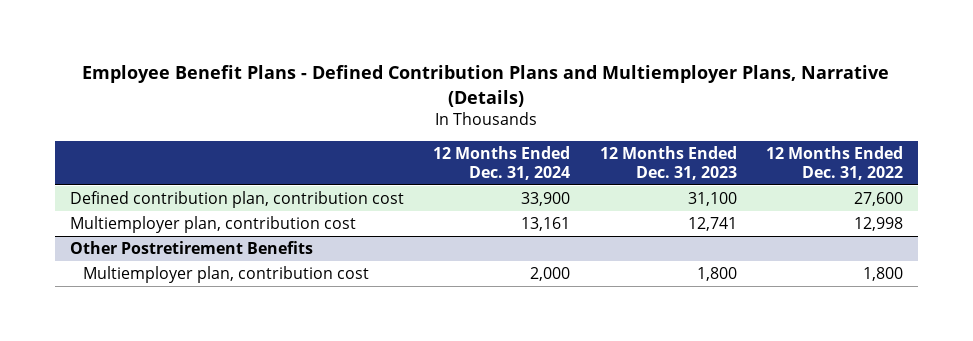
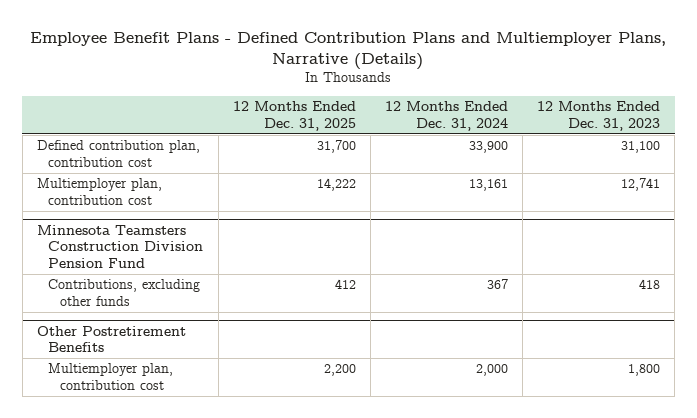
[765,145,903,180] 12 Months Ended Dec. 31, 2022 -> none
none -> [232,101,356,132] 12 Months Ended Dec. 31, 2025
none -> [36,224,204,269] Minnesota Teamsters Construction Division Pension Fund
none -> [48,279,201,307] Contributions, excluding other funds

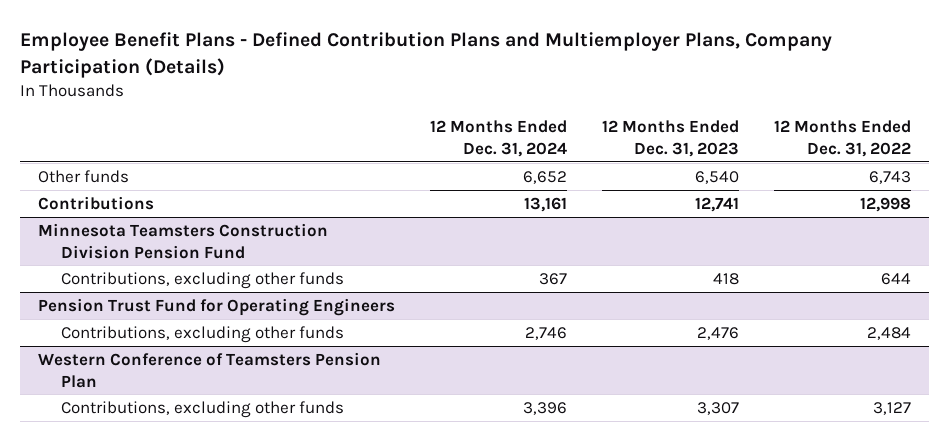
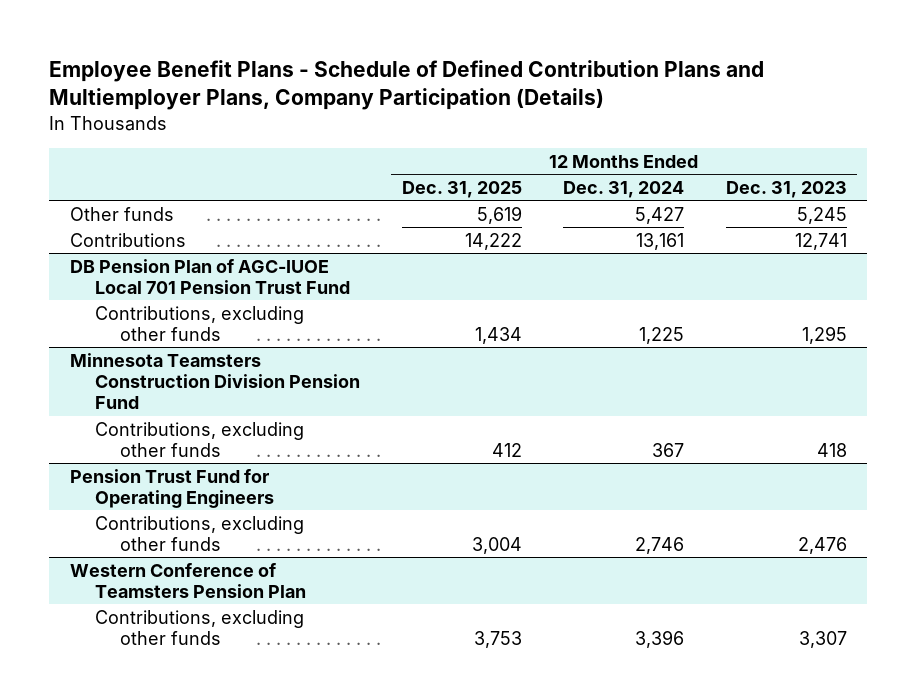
[19,32,832,78] Employee Benefit Plans - Defined Contribution Plans and Multiemployer Plans, Company Participation (Details) -> [49,60,765,111] Employee Benefit Plans - Schedule of Defined Contribution Plans and Multiemployer Plans, Company Participation (Details)
[774,119,912,157] 12 Months Ended Dec. 31, 2022 -> none
none -> [401,180,522,198] Dec. 31, 2025
[522,170,567,184] 6,652 -> [635,206,685,224] 5,427
[694,170,739,184] 6,540 -> [796,206,847,224] 5,245
none -> [69,258,351,294] DB Pension Plan of AGC-IUOE Local 701 Pension Trust Fund
none -> [95,305,305,341] Contributions, excluding other funds

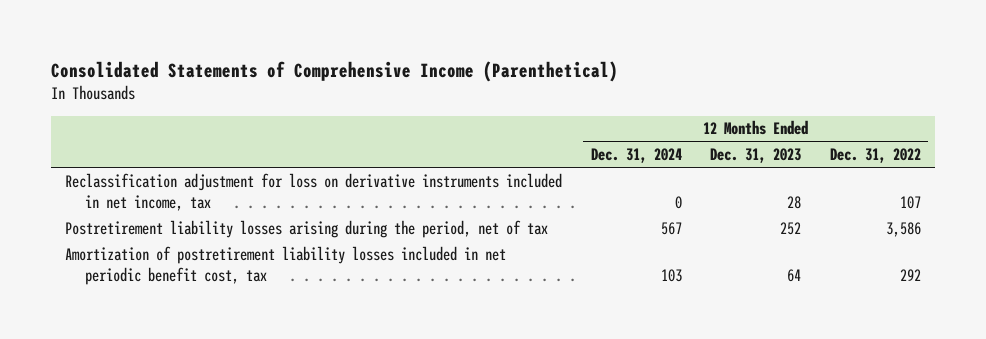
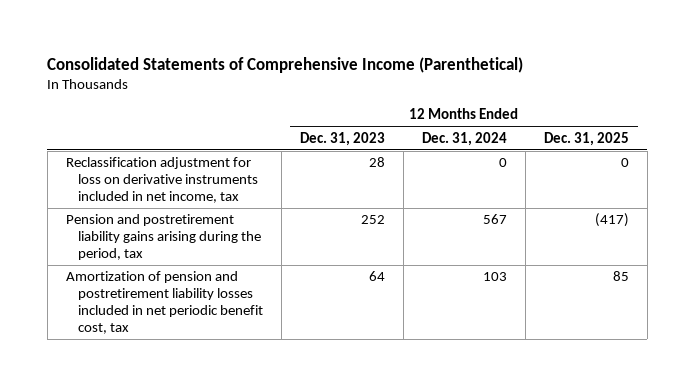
[829,148,921,164] Dec. 31, 2022 -> none
none -> [543,131,629,146] Dec. 31, 2025
[65,219,549,238] Postretirement liability losses arising during the period, net of tax -> [65,214,261,260] Pension and postretirement liability gains arising during the period, tax
[65,245,507,286] Amortization of postretirement liability losses included in net periodic benefit cost, tax -> [65,271,263,334] Amortization of pension and postretirement liability losses included in net periodic benefit cost, tax

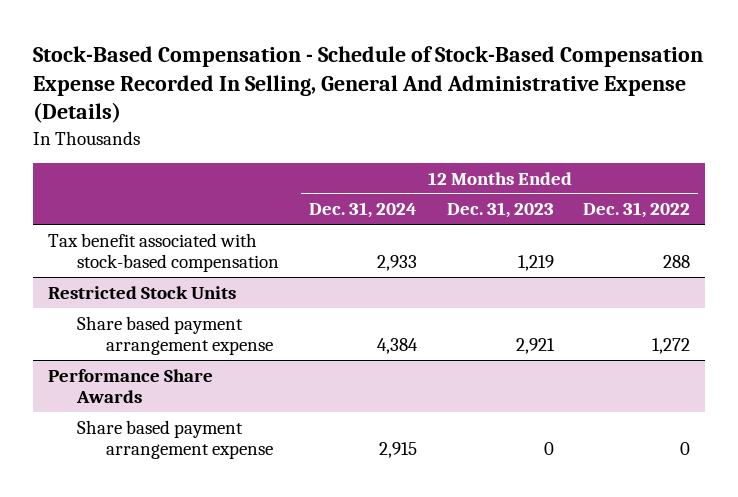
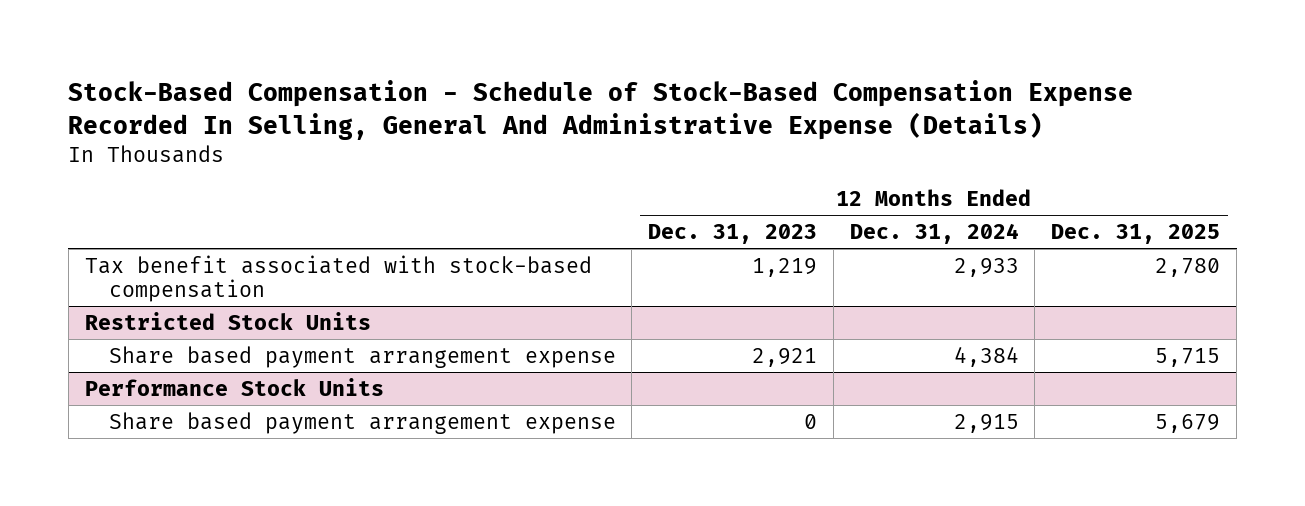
[583,202,691,219] Dec. 31, 2022 -> none
none -> [1051,224,1221,245] Dec. 31, 2025
[47,368,213,404] Performance Share Awards -> [84,377,384,396] Performance Stock Units

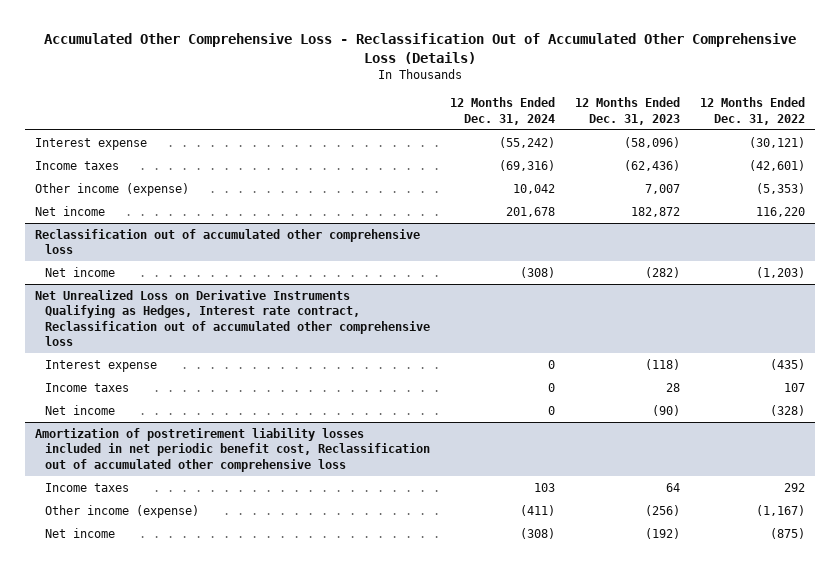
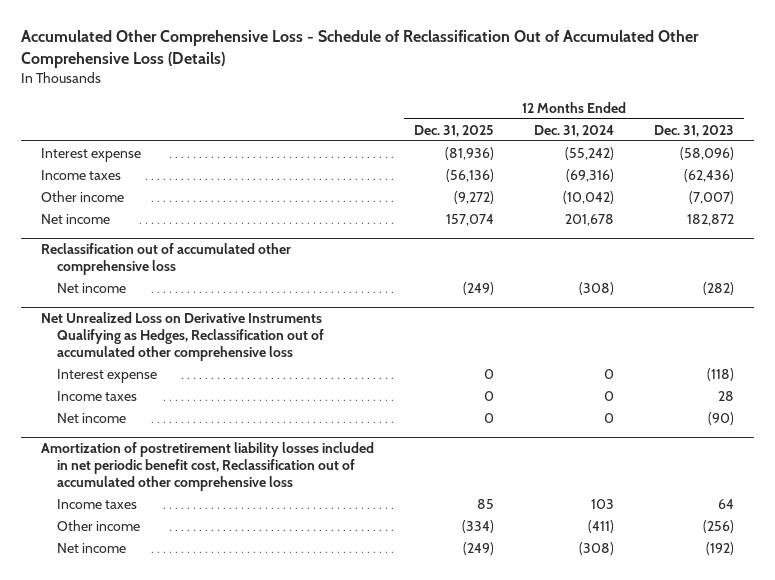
[44,32,797,64] Accumulated Other Comprehensive Loss - Reclassification Out of Accumulated Other Comprehensive Loss (Details) -> [20,30,699,68] Accumulated Other Comprehensive Loss - Schedule of Reclassification Out of Accumulated Other Comprehensive Loss (Details)
[700,97,806,125] 12 Months Ended Dec. 31, 2022 -> none
none -> [413,124,494,137] Dec. 31, 2025
[34,182,189,196] Other income (expense) -> [40,190,124,202] Other income
[513,183,556,194] 10,042 -> [562,190,614,204] (10,042)
[645,183,681,194] 7,007 -> [689,190,735,204] (7,007)
[34,289,430,347] Net Unrealized Loss on Derivative Instruments Qualifying as Hedges, Interest rate contract, Reclassification out of accumulated other comprehensive loss -> [40,312,325,362] Net Unrealized Loss on Derivative Instruments Qualifying as Hedges, Reclassification out of accumulated other comprehensive loss
[44,504,199,518] Other income (expense) -> [57,519,141,531] Other income

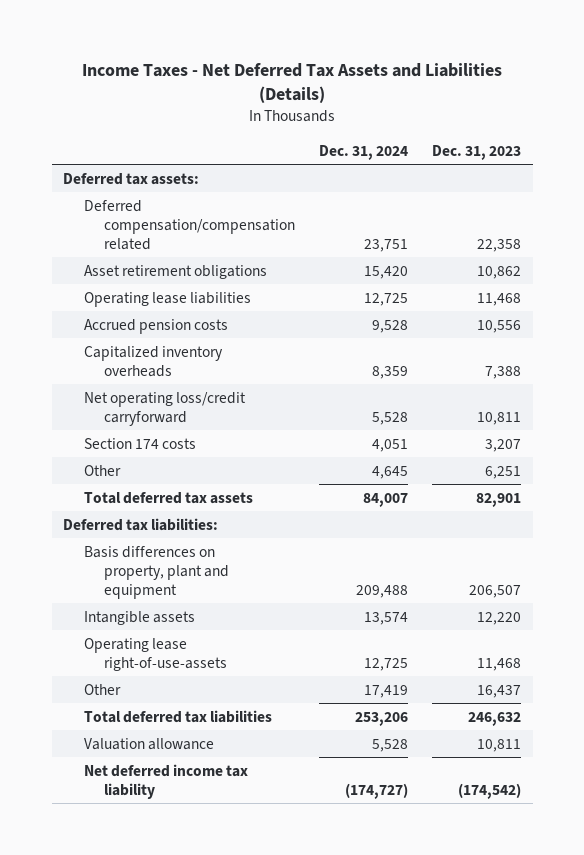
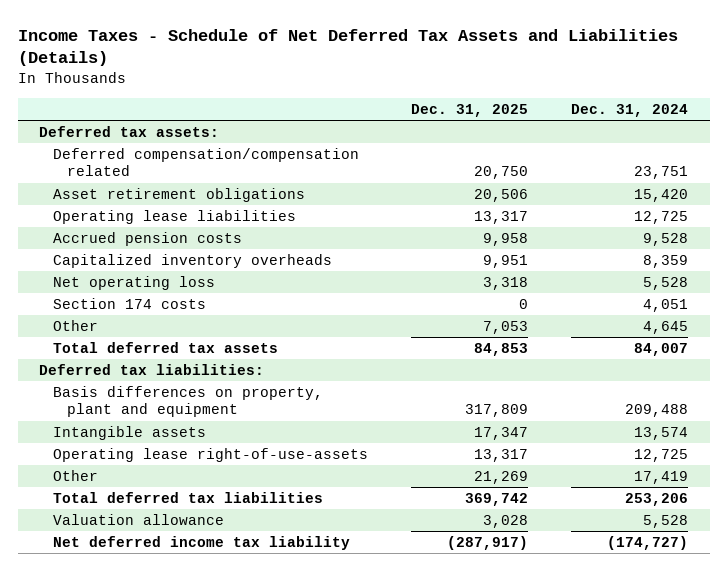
[82,62,503,104] Income Taxes - Net Deferred Tax Assets and Liabilities (Details) -> [17,28,678,67] Income Taxes - Schedule of Net Deferred Tax Assets and Liabilities (Details)
[431,144,521,160] Dec. 31, 2023 -> none
none -> [411,103,529,117] Dec. 31, 2025
[83,391,246,426] Net operating loss/credit carryforward -> [53,276,216,291] Net operating loss

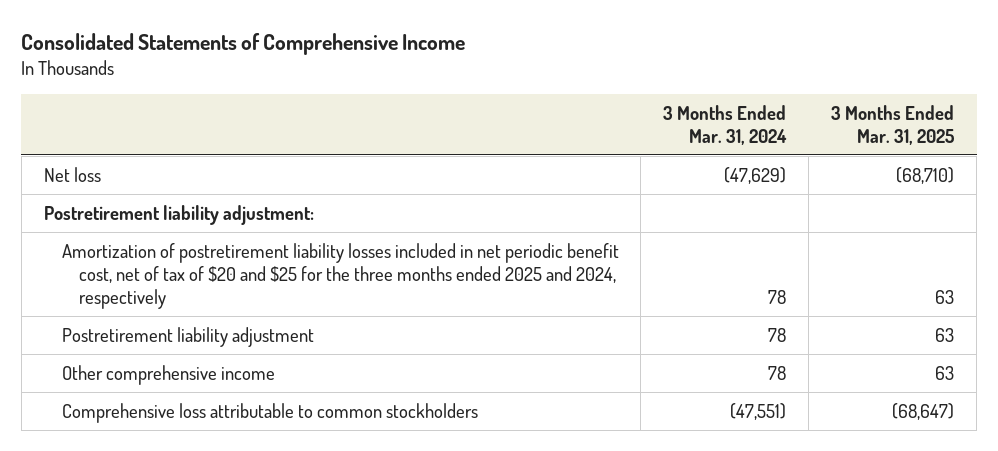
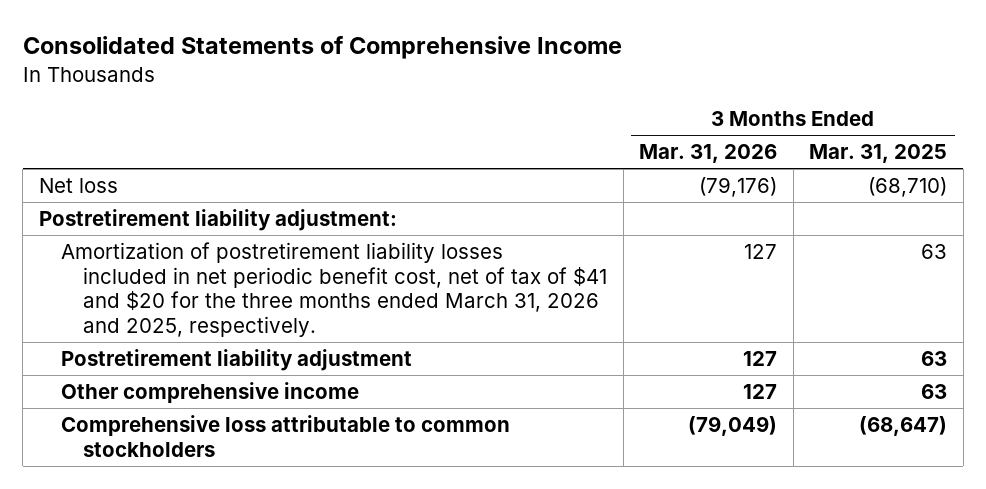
[663,104,788,145] 3 Months Ended Mar. 31, 2024 -> none
none -> [639,144,778,164] Mar. 31, 2026
[61,242,619,309] Amortization of postretirement liability losses included in net periodic benefit cost, net of tax of $20 and $25 for the three months ended 2025 and 2024, respectively -> [61,242,608,337] Amortization of postretirement liability losses included in net periodic benefit cost, net of tax of $41 and $20 for the three months ended March 31, 2026 and 2025, respectively.

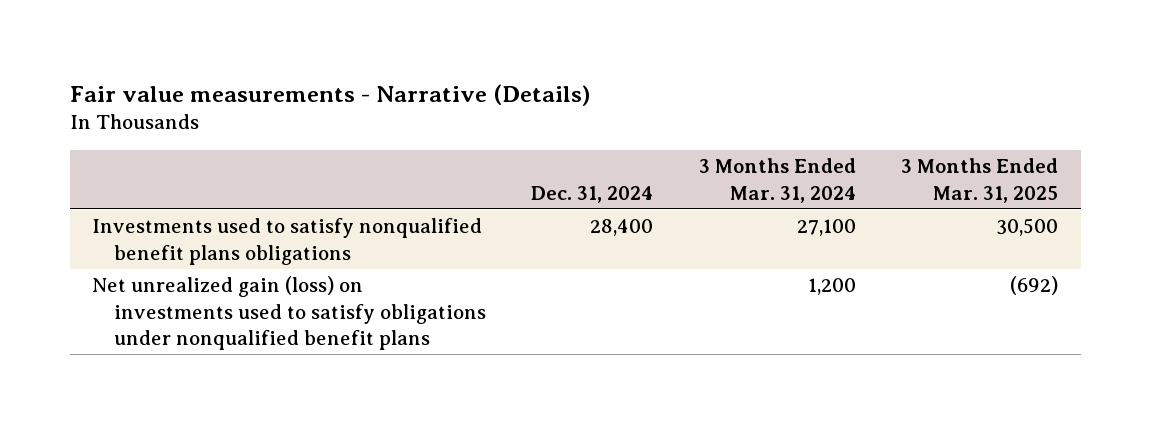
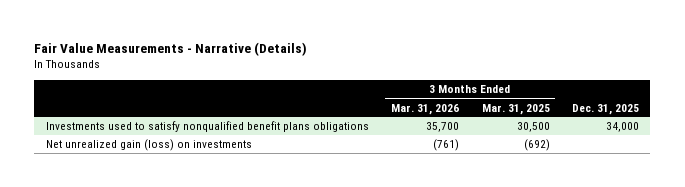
[69,83,590,106] Fair value measurements - Narrative (Details) -> [34,41,308,56] Fair Value Measurements - Narrative (Details)
[531,185,654,203] Dec. 31, 2024 -> none
[698,158,856,203] 3 Months Ended Mar. 31, 2024 -> none
none -> [391,103,460,115] Mar. 31, 2026
none -> [572,103,640,115] Dec. 31, 2025
[92,276,486,351] Net unrealized gain (loss) on investments used to satisfy obligations under nonqualified benefit plans -> [45,139,252,152] Net unrealized gain (loss) on investments

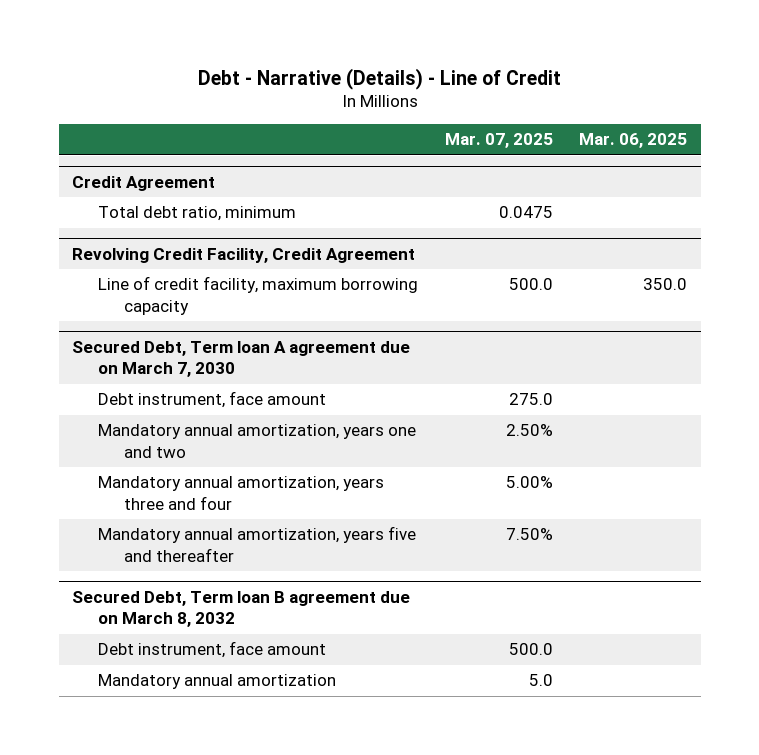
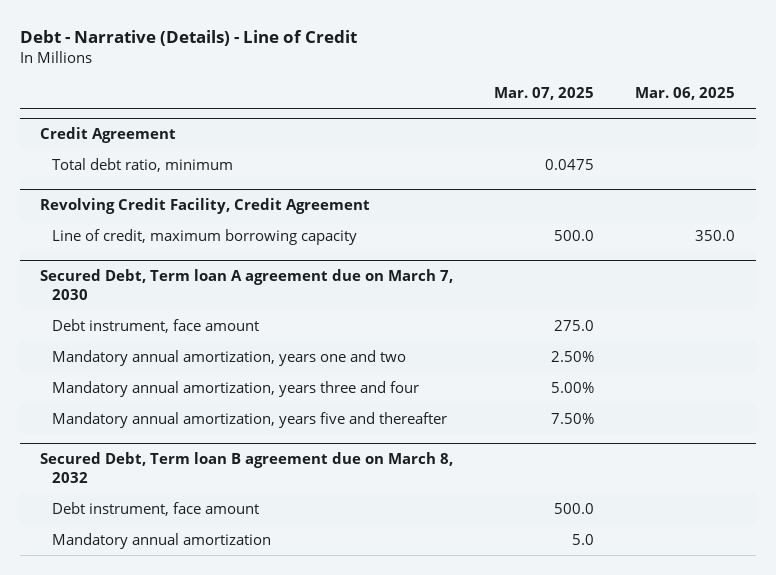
[98,276,419,315] Line of credit facility, maximum borrowing capacity -> [52,228,358,245] Line of credit, maximum borrowing capacity

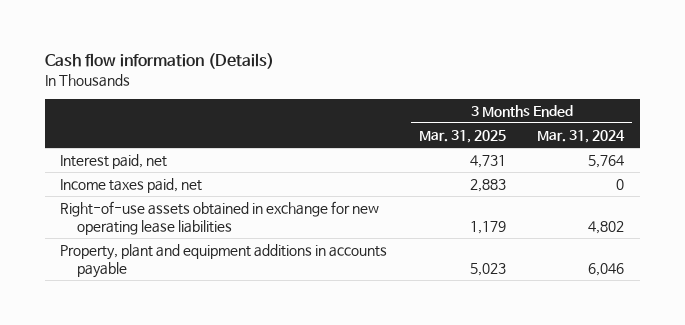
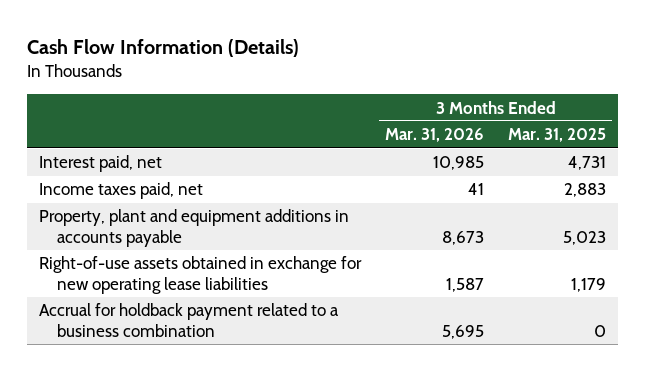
[44,53,274,70] Cash flow information (Details) -> [26,38,299,57] Cash Flow Information (Details)
[537,130,626,144] Mar. 31, 2024 -> none
none -> [385,128,485,143] Mar. 31, 2026
[60,201,380,235] Right-of-use assets obtained in exchange for new operating lease liabilities -> [38,256,362,294] Right-of-use assets obtained in exchange for new operating lease liabilities
none -> [38,303,339,337] Accrual for holdback payment related to a business combination

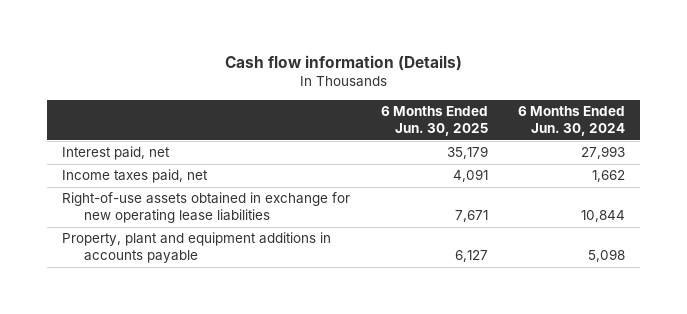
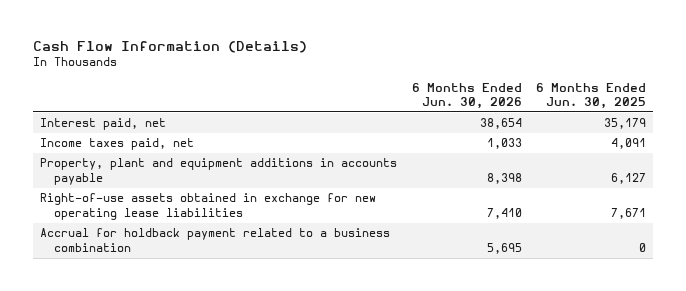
[224,55,462,72] Cash flow information (Details) -> [33,40,308,53] Cash Flow Information (Details)
[517,106,625,137] 6 Months Ended Jun. 30, 2024 -> none
none -> [411,82,522,110] 6 Months Ended Jun. 30, 2026
[62,192,351,224] Right-of-use assets obtained in exchange for new operating lease liabilities -> [40,193,377,220] Right-of-use assets obtained in exchange for new operating lease liabilities
none -> [40,228,391,252] Accrual for holdback payment related to a business combination

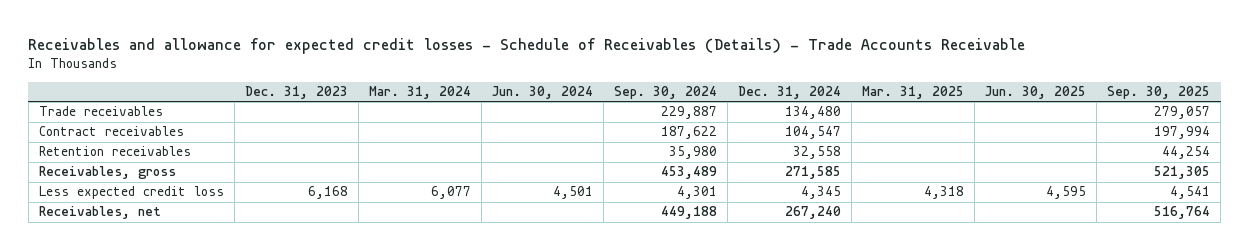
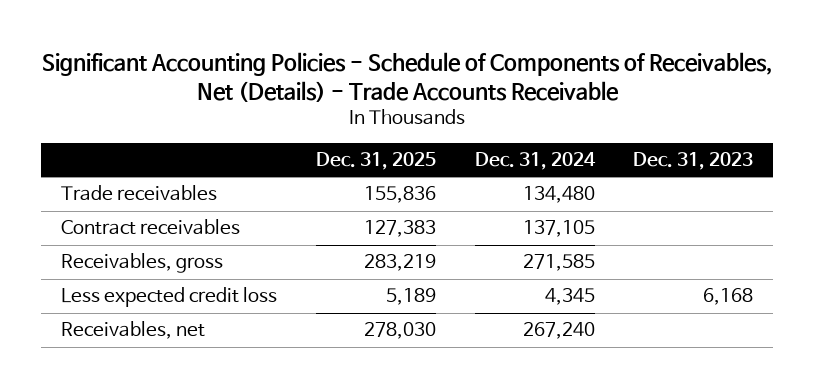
[28,37,1026,54] Receivables and allowance for expected credit losses - Schedule of Receivables (Details) - Trade Accounts Receivable -> [42,52,774,102] Significant Accounting Policies - Schedule of Components of Receivables, Net (Details) - Trade Accounts Receivable
[368,86,471,100] Mar. 31, 2024 -> none
[491,86,593,100] Jun. 30, 2024 -> none
[614,86,718,100] Sep. 30, 2024 -> none
[862,86,965,100] Mar. 31, 2025 -> none
[985,86,1087,100] Jun. 30, 2025 -> none
[1107,86,1211,100] Sep. 30, 2025 -> none
none -> [315,152,436,171] Dec. 31, 2025
[38,146,191,157] Retention receivables -> none
[785,126,842,140] 104,547 -> [522,220,595,238] 137,105

